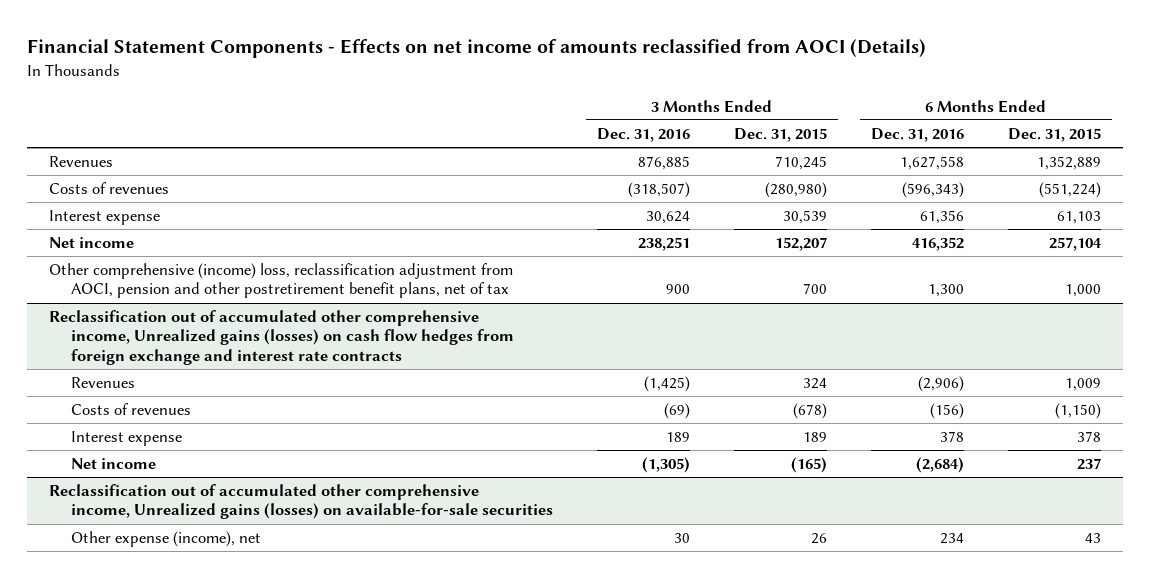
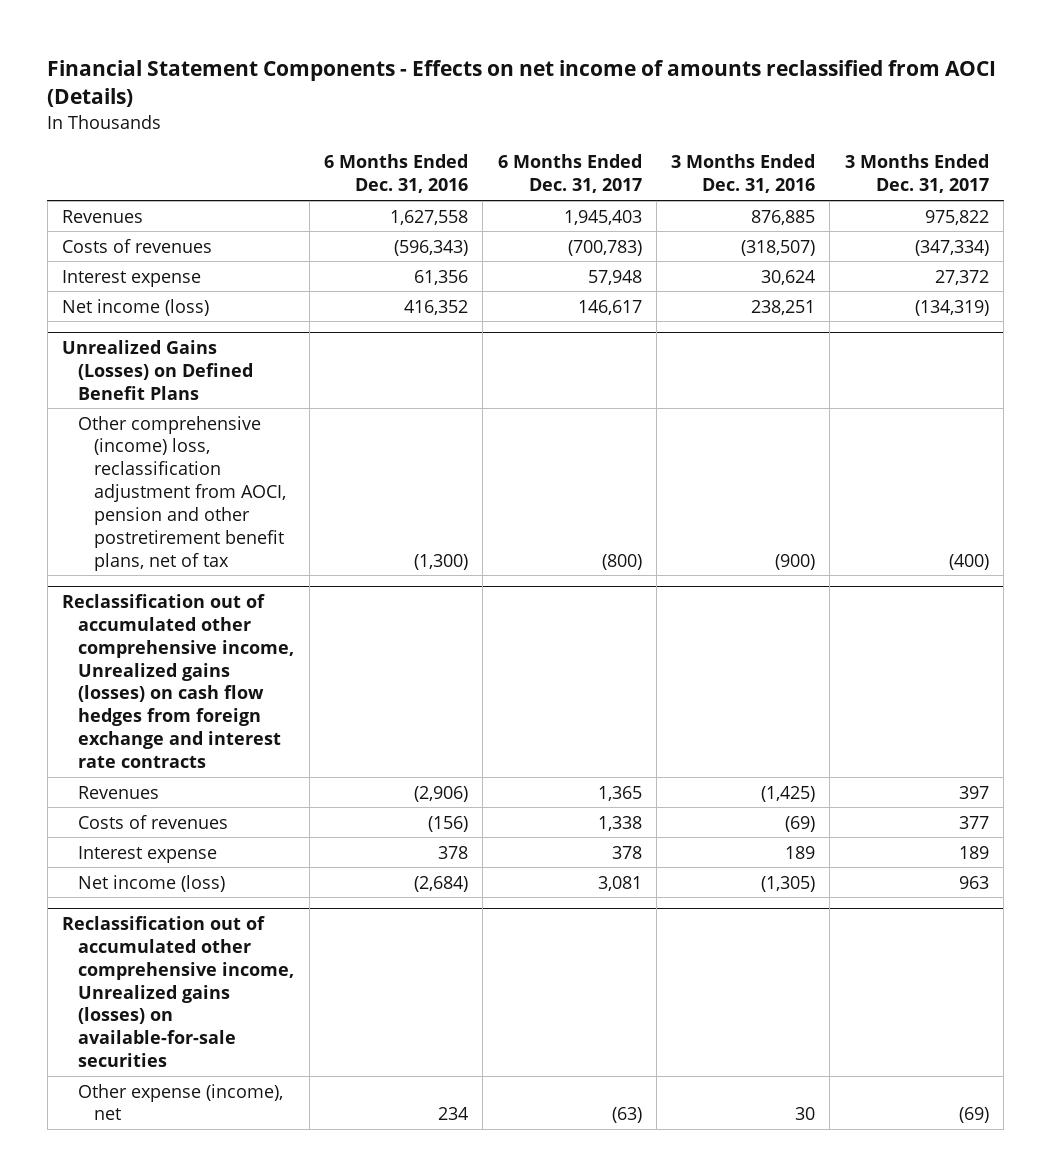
[733,128,827,143] Dec. 31, 2015 -> none
[1007,128,1101,143] Dec. 31, 2015 -> none
none -> [497,154,642,194] 6 Months Ended Dec. 31, 2017
none -> [844,154,989,194] 3 Months Ended Dec. 31, 2017
[49,237,135,249] Net income -> [62,298,210,316] Net income (loss)
none -> [62,340,254,400] Unrealized Gains (Losses) on Defined Benefit Plans
[665,284,690,295] 900 -> [775,553,816,570] (900)
[927,284,964,298] 1,300 -> [413,553,468,570] (1,300)
[70,458,156,470] Net income -> [78,874,226,892] Net income (loss)

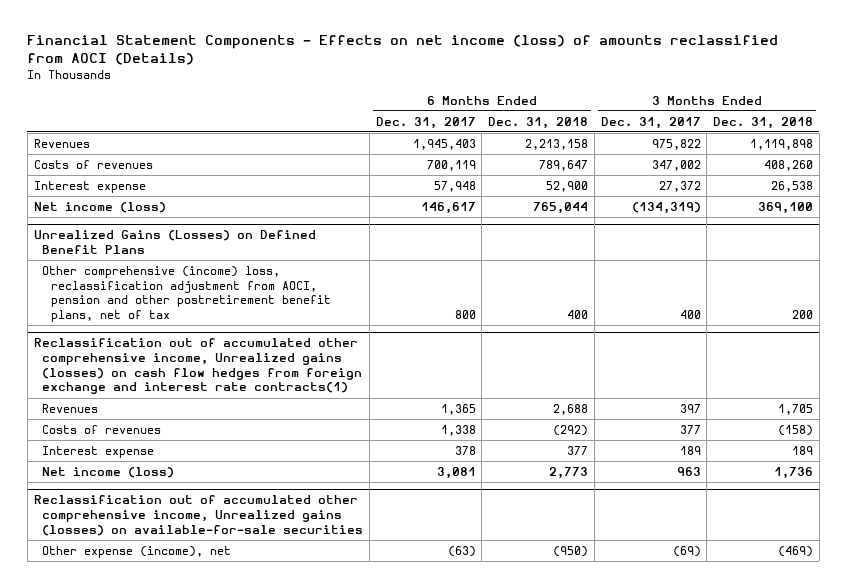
[47,59,997,108] Financial Statement Components - Effects on net income of amounts reclassified from AOCI (Details) -> [27,35,779,66] Financial Statement Components - Effects on net income (loss) of amounts reclassified from AOCI (Details)
[323,154,468,194] 6 Months Ended Dec. 31, 2016 -> none
[671,154,816,194] 3 Months Ended Dec. 31, 2016 -> none
none -> [488,116,589,129] Dec. 31, 2018
none -> [713,116,814,129] Dec. 31, 2018
[567,239,642,256] (700,783) -> [426,159,476,171] 700,119
[914,239,989,256] (347,334) -> [651,159,701,171] 347,002
[601,553,642,570] (800) -> [454,310,476,320] 800
[948,553,989,570] (400) -> [679,310,701,320] 400
[62,594,295,768] Reclassification out of accumulated other comprehensive income, Unrealized gains (losses) on cash flow hedges from foreign exchange and interest rate contracts -> [33,338,363,395] Reclassification out of accumulated other comprehensive income, Unrealized gains (losses) on cash flow hedges from foreign exchange and interest rate contracts(1)

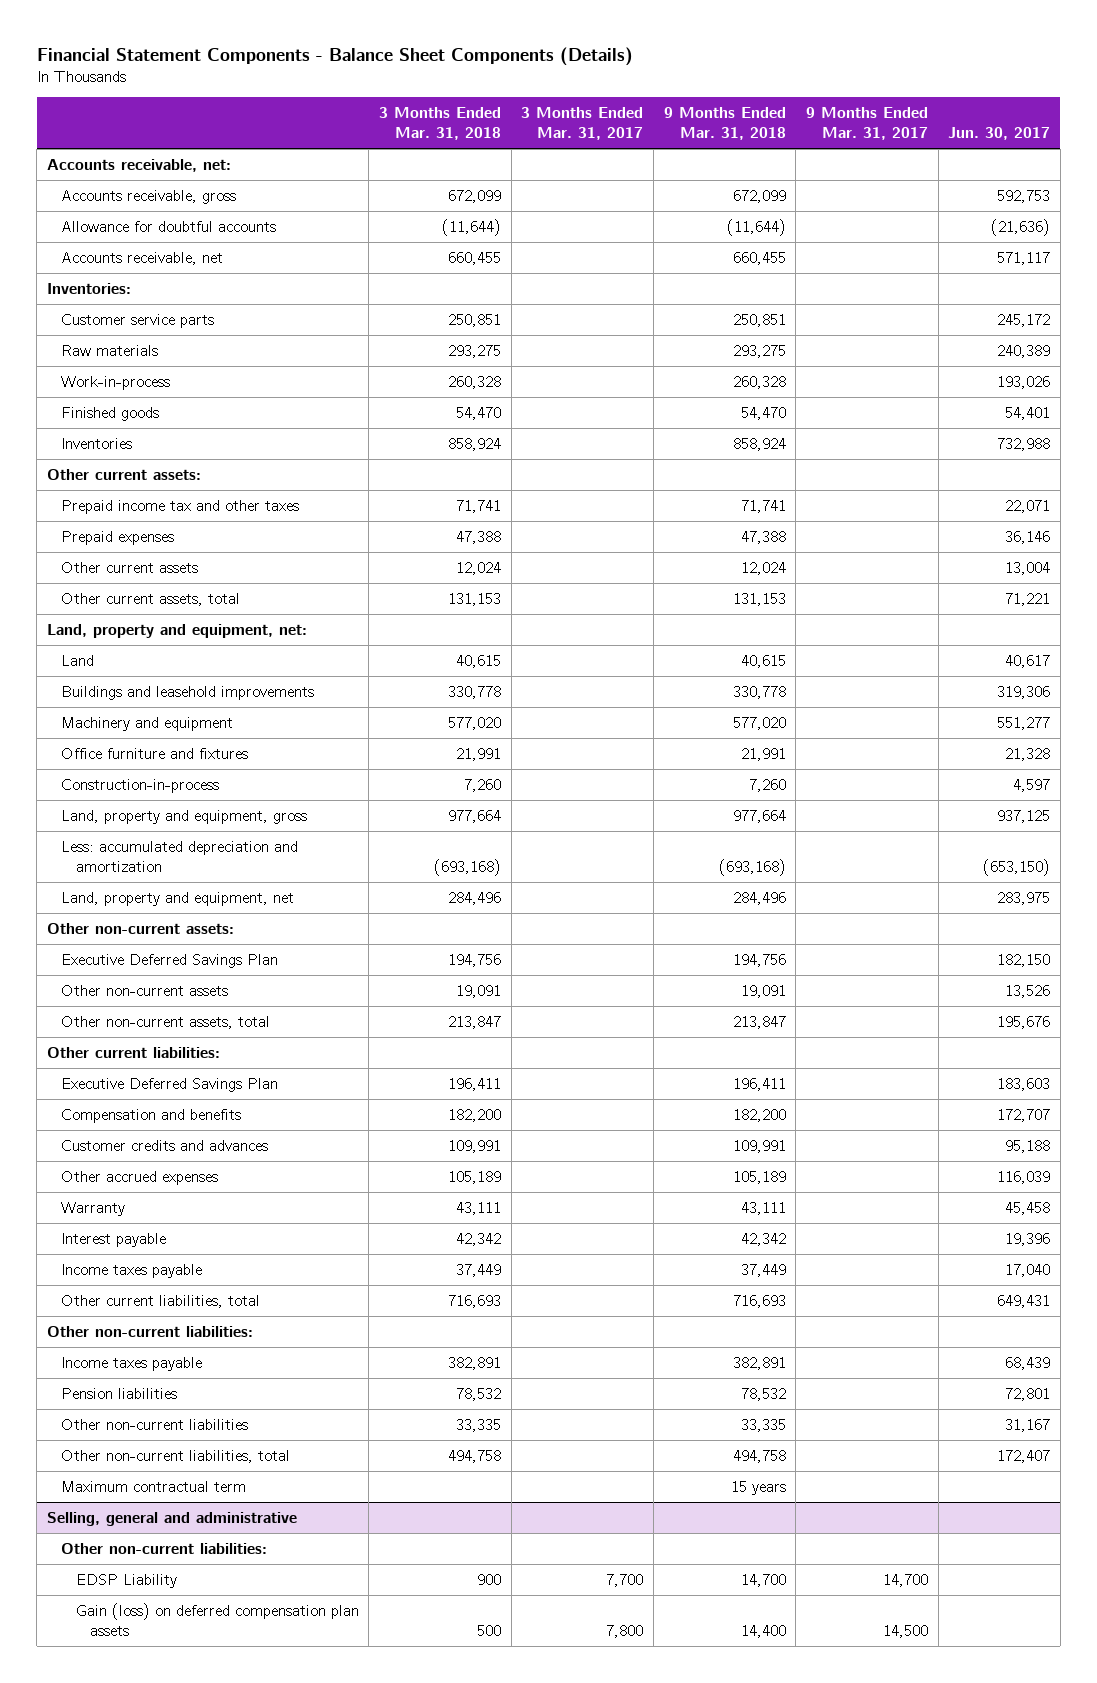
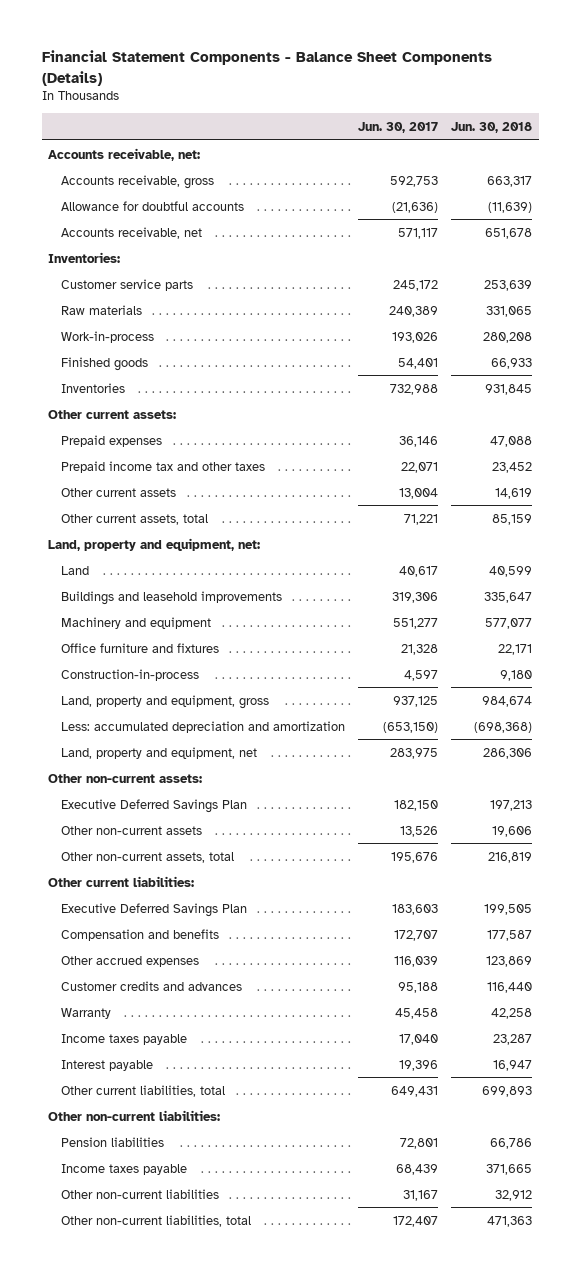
[378,107,501,141] 3 Months Ended Mar. 31, 2018 -> none
[521,107,644,141] 3 Months Ended Mar. 31, 2017 -> none
[663,107,786,141] 9 Months Ended Mar. 31, 2018 -> none
[805,107,928,141] 9 Months Ended Mar. 31, 2017 -> none
none -> [451,122,533,134] Jun. 30, 2018
[61,499,300,514] Prepaid income tax and other taxes -> [60,460,265,473] Prepaid income tax and other taxes
[61,1139,269,1151] Customer credits and advances -> [60,980,242,991] Customer credits and advances
[61,1232,167,1247] Interest payable -> [60,1059,153,1071] Interest payable
[61,1356,203,1371] Income taxes payable -> [60,1163,187,1175] Income taxes payable
[61,1480,247,1492] Maximum contractual term -> none
[46,1511,297,1526] Selling, general and administrative -> none
[61,1542,268,1554] Other non-current liabilities: -> none
[75,1573,177,1588] EDSP Liability -> none
[75,1602,359,1636] Gain (loss) on deferred compensation plan assets -> none

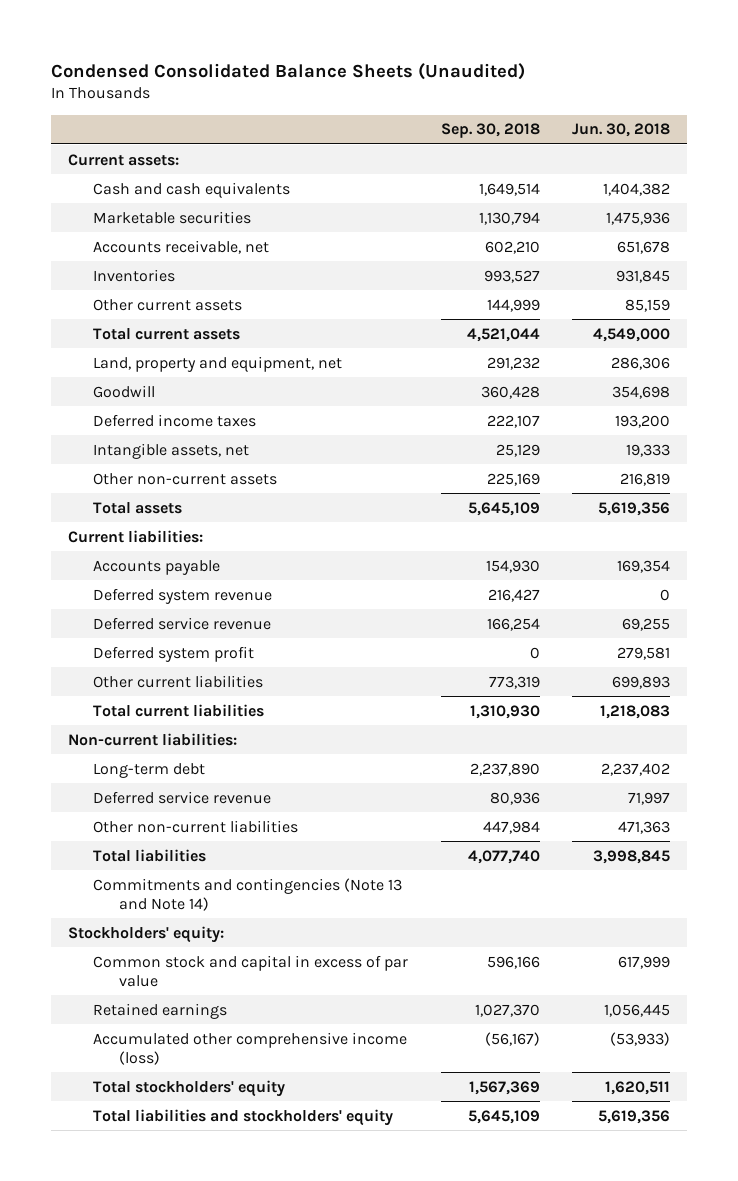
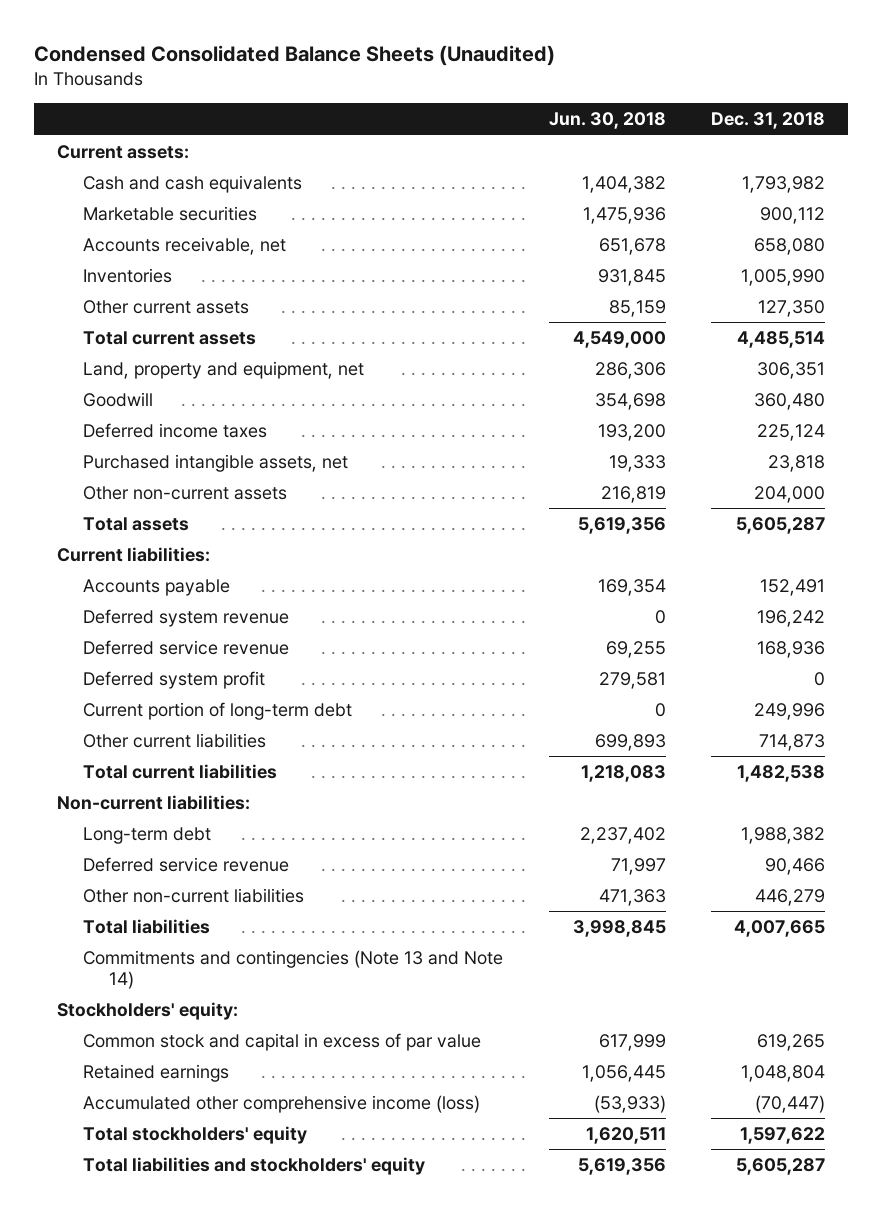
[440,123,540,139] Sep. 30, 2018 -> none
none -> [711,112,826,130] Dec. 31, 2018
[93,442,250,459] Intangible assets, net -> [82,453,348,472] Purchased intangible assets, net
none -> [82,701,352,720] Current portion of long-term debt

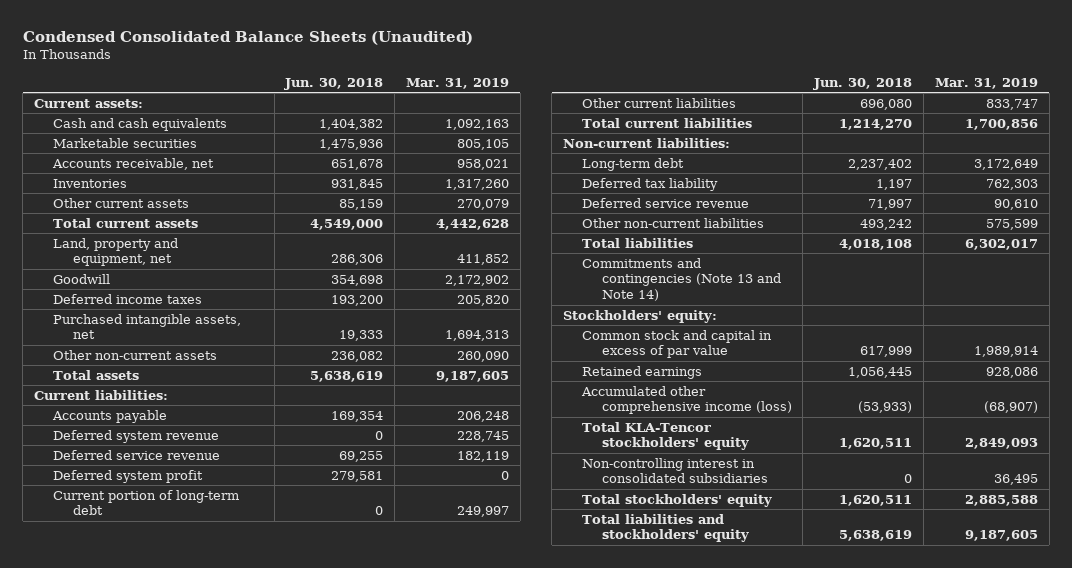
[711,112,826,130] Dec. 31, 2018 -> none
none -> [406,77,510,89] Mar. 31, 2019
[600,485,666,503] 216,819 -> [331,350,384,362] 236,082
[577,516,666,534] 5,619,356 -> [310,370,384,382] 5,638,619
[594,733,666,751] 699,893 -> [860,98,913,110] 696,080
[580,764,666,782] 1,218,083 -> [839,118,913,130] 1,214,270
none -> [582,177,719,191] Deferred tax liability
[598,888,666,906] 471,363 -> [860,218,913,230] 493,242
[572,919,666,937] 3,998,845 -> [839,238,913,250] 4,018,108
none -> [582,421,749,451] Total KLA-Tencor stockholders' equity
none -> [582,457,768,484] Non-controlling interest in consolidated subsidiaries
[577,1157,666,1175] 5,619,356 -> [839,530,913,542] 5,638,619

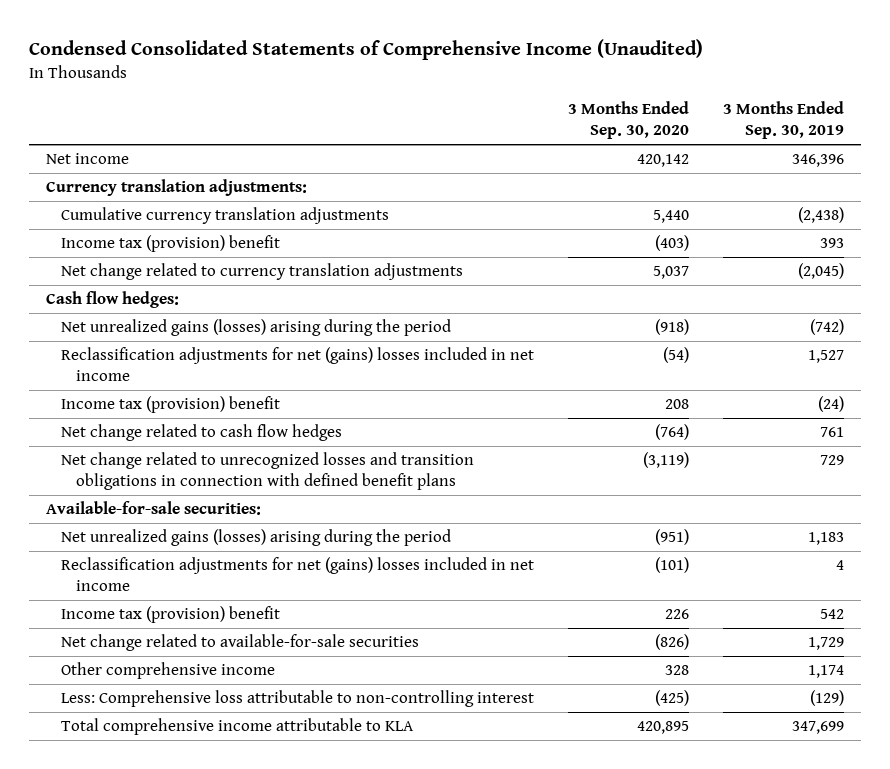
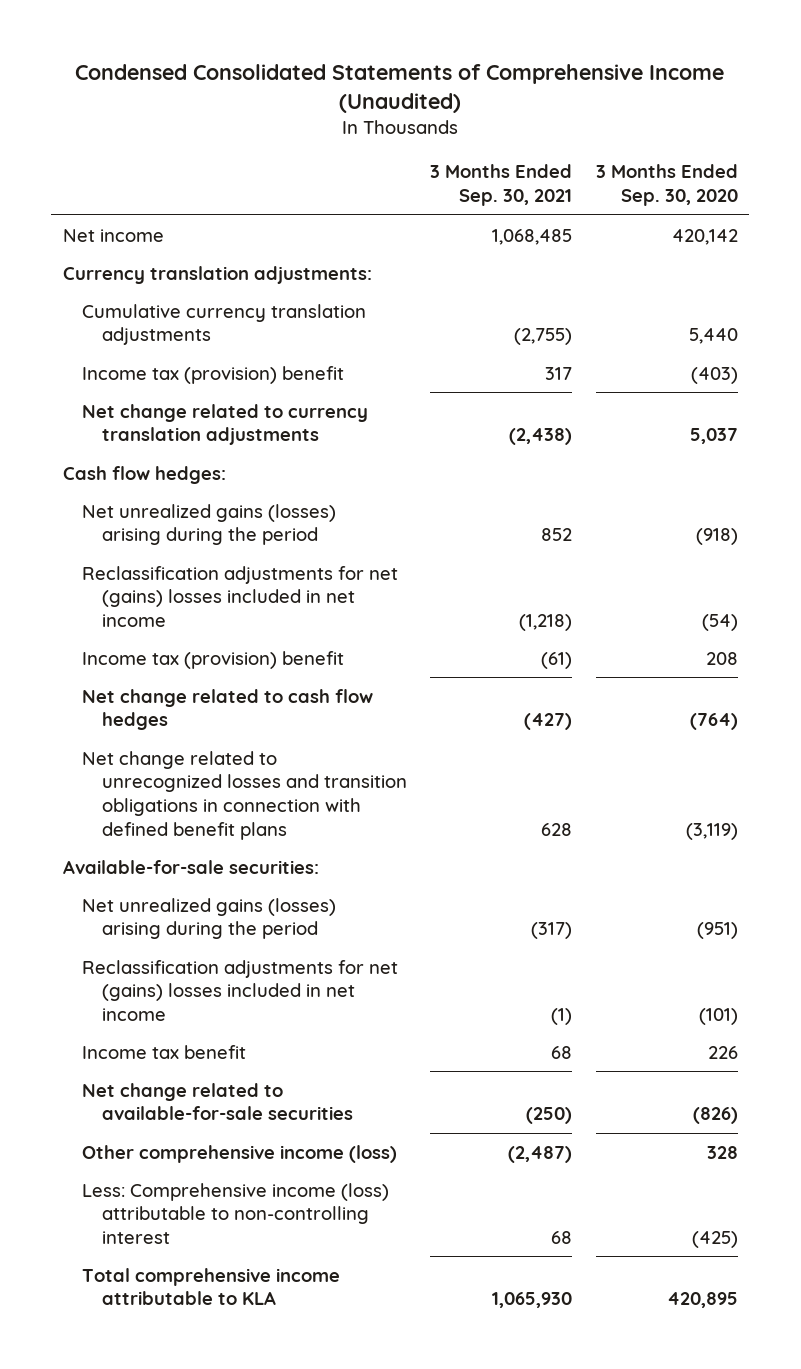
[722,101,844,140] 3 Months Ended Sep. 30, 2019 -> none
none -> [430,164,573,207] 3 Months Ended Sep. 30, 2021
[60,606,280,624] Income tax (provision) benefit -> [82,1044,247,1059] Income tax benefit
[60,662,275,680] Other comprehensive income -> [82,1144,398,1163] Other comprehensive income (loss)
[60,690,534,708] Less: Comprehensive loss attributable to non-controlling interest -> [82,1182,390,1244] Less: Comprehensive income (loss) attributable to non-controlling interest

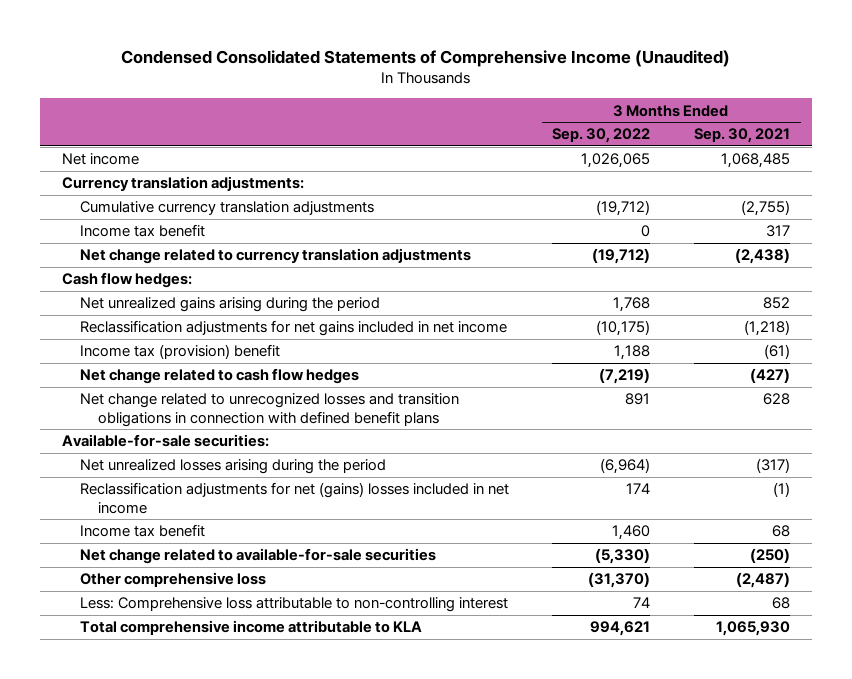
[595,164,738,207] 3 Months Ended Sep. 30, 2020 -> none
none -> [552,128,651,144] Sep. 30, 2022
[82,365,345,384] Income tax (provision) benefit -> [79,224,205,238] Income tax benefit
[82,503,337,546] Net unrealized gains (losses) arising during the period -> [79,297,380,313] Net unrealized gains arising during the period
[82,565,399,627] Reclassification adjustments for net (gains) losses included in net income -> [79,320,507,337] Reclassification adjustments for net gains included in net income
[82,897,337,940] Net unrealized gains (losses) arising during the period -> [79,459,386,475] Net unrealized losses arising during the period
[82,1144,398,1163] Other comprehensive income (loss) -> [79,572,266,588] Other comprehensive loss
[82,1182,390,1244] Less: Comprehensive income (loss) attributable to non-controlling interest -> [79,597,508,613] Less: Comprehensive loss attributable to non-controlling interest

